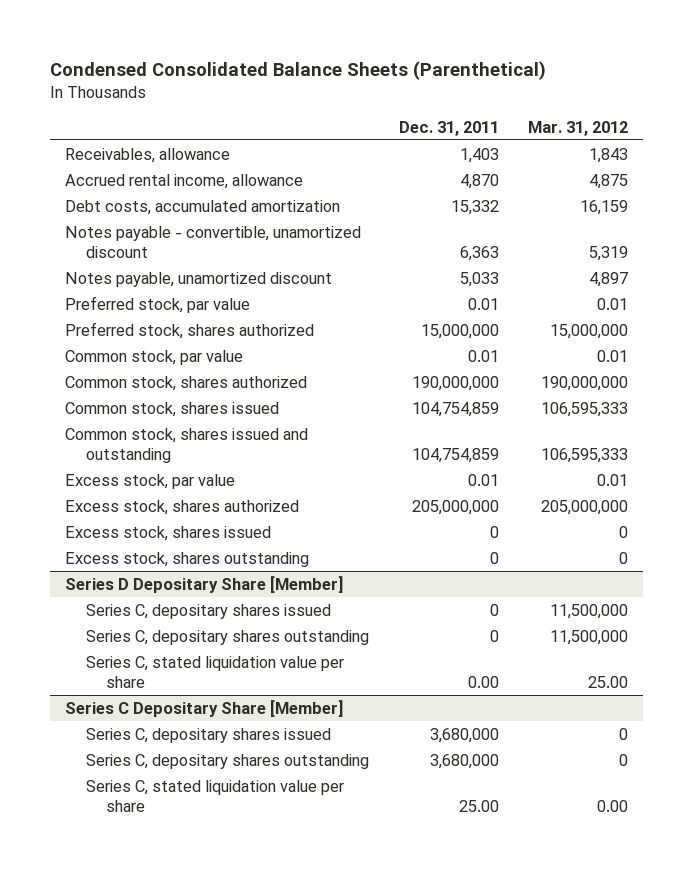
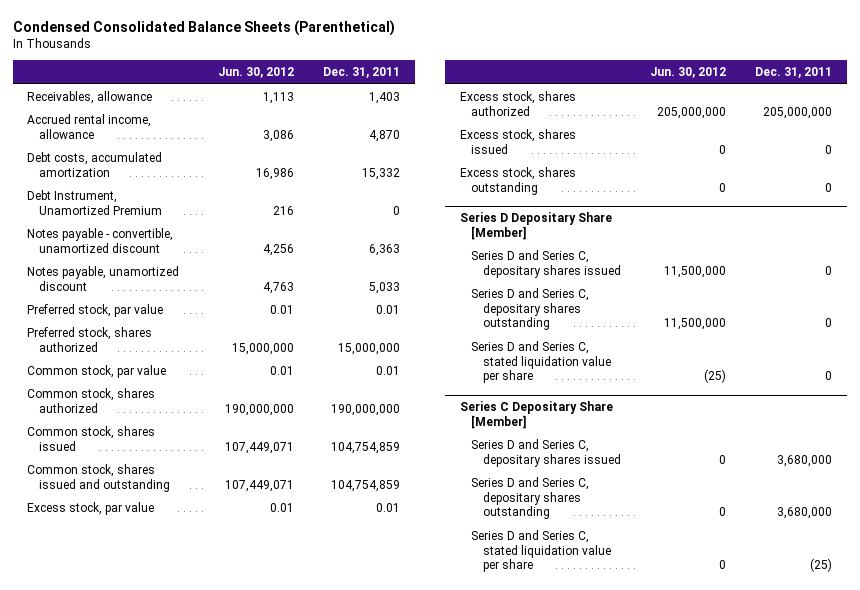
[528,120,629,136] Mar. 31, 2012 -> none
none -> [218,67,295,79] Jun. 30, 2012
none -> [27,189,163,215] Debt Instrument, Unamortized Premium
[85,603,331,619] Series C, depositary shares issued -> [471,249,622,278] Series D and Series C, depositary shares issued
[85,629,369,645] Series C, depositary shares outstanding -> [471,287,590,331] Series D and Series C, depositary shares outstanding
[85,655,344,689] Series C, stated liquidation value per share -> [471,340,612,384] Series D and Series C, stated liquidation value per share
[467,676,499,689] 0.00 -> [825,371,833,381] 0
[85,727,331,743] Series C, depositary shares issued -> [471,438,622,467] Series D and Series C, depositary shares issued
[85,753,369,769] Series C, depositary shares outstanding -> [471,476,590,520] Series D and Series C, depositary shares outstanding
[85,779,344,813] Series C, stated liquidation value per share -> [471,529,612,573] Series D and Series C, stated liquidation value per share
[458,800,499,813] 25.00 -> [810,558,833,573] (25)

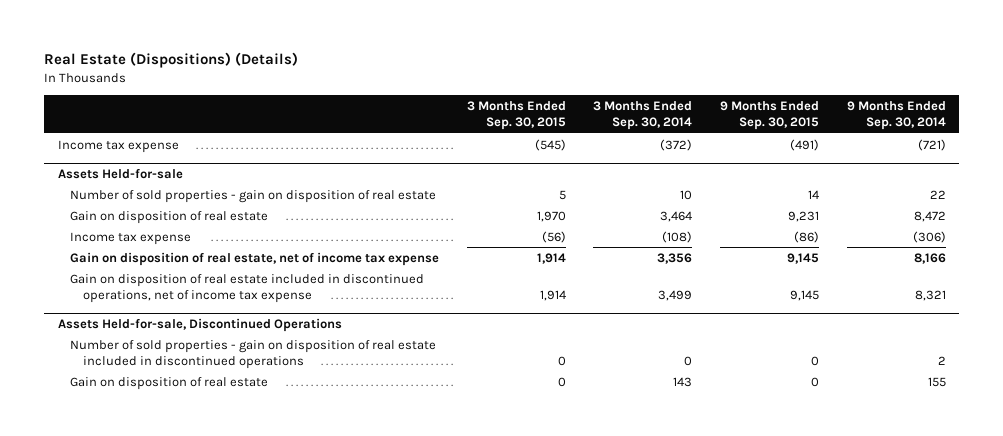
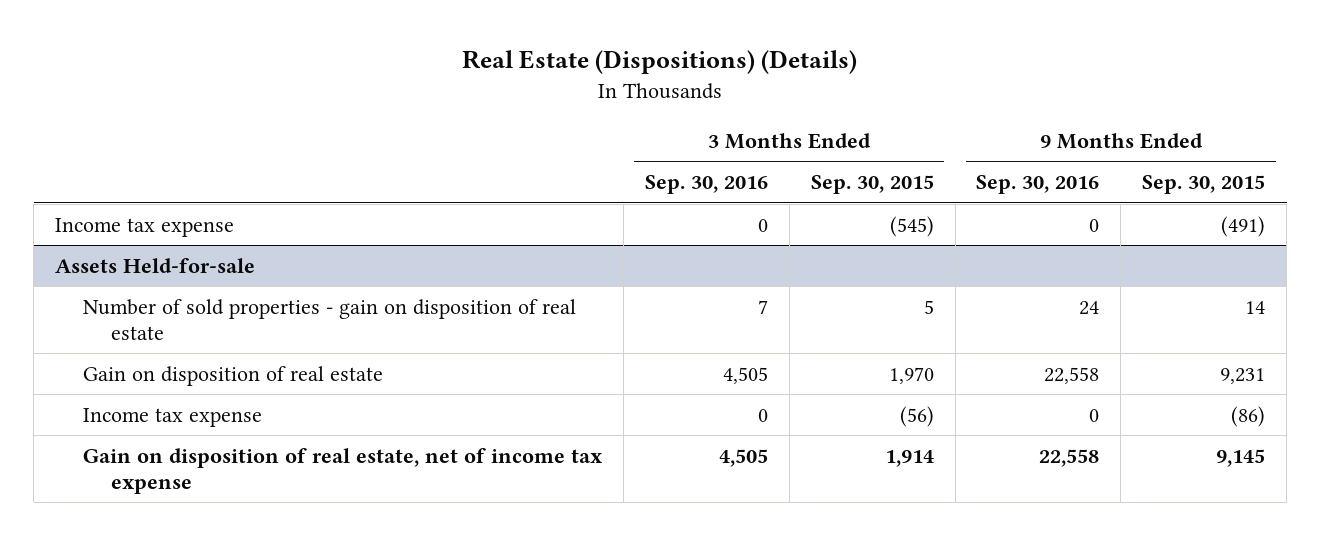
[593,100,693,131] 3 Months Ended Sep. 30, 2014 -> none
[846,100,946,131] 9 Months Ended Sep. 30, 2014 -> none
none -> [645,175,769,195] Sep. 30, 2016
none -> [976,175,1100,195] Sep. 30, 2016
[70,273,425,303] Gain on disposition of real estate included in discontinued operations, net of income tax expense -> none
[57,317,342,332] Assets Held-for-sale, Discontinued Operations -> none
[70,339,437,369] Number of sold properties - gain on disposition of real estate included in discontinued operations -> none
[70,376,269,390] Gain on disposition of real estate -> none

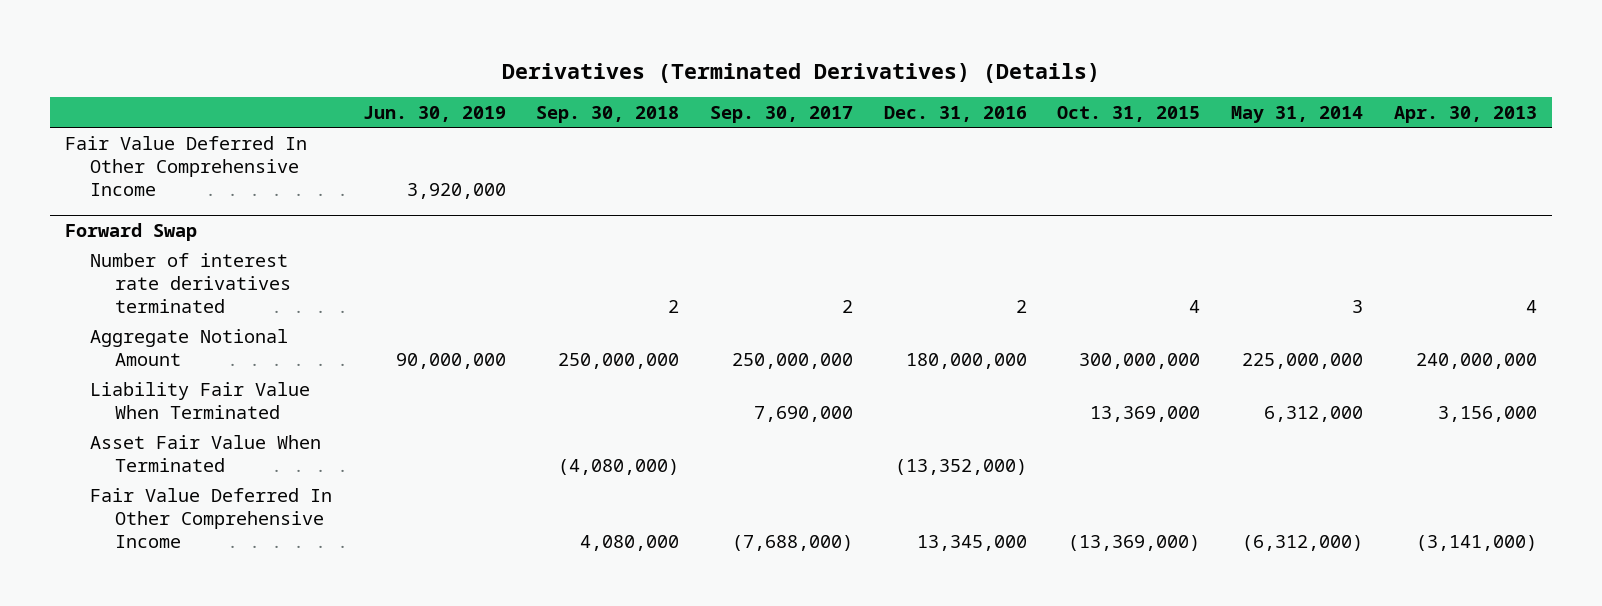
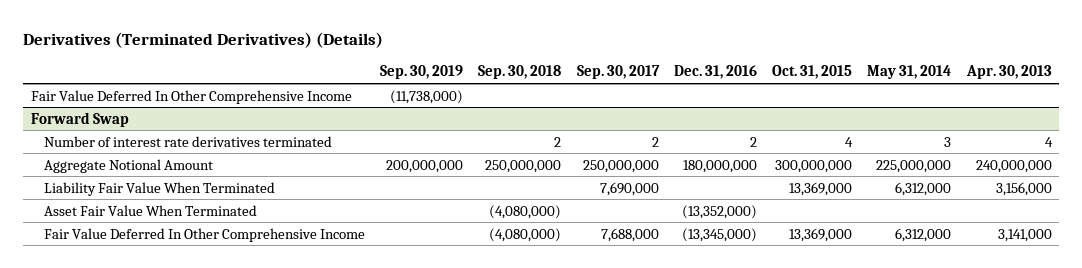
[362,105,506,122] Jun. 30, 2019 -> none
none -> [379,65,463,80] Sep. 30, 2019
[580,535,680,552] 4,080,000 -> [489,227,562,242] (4,080,000)
[732,535,854,552] (7,688,000) -> [600,227,659,242] 7,688,000
[916,535,1027,552] 13,345,000 -> [681,227,757,242] (13,345,000)
[1068,535,1201,552] (13,369,000) -> [789,227,853,242] 13,369,000
[1241,535,1363,552] (6,312,000) -> [895,227,952,242] 6,312,000
[1415,535,1537,552] (3,141,000) -> [997,228,1052,242] 3,141,000

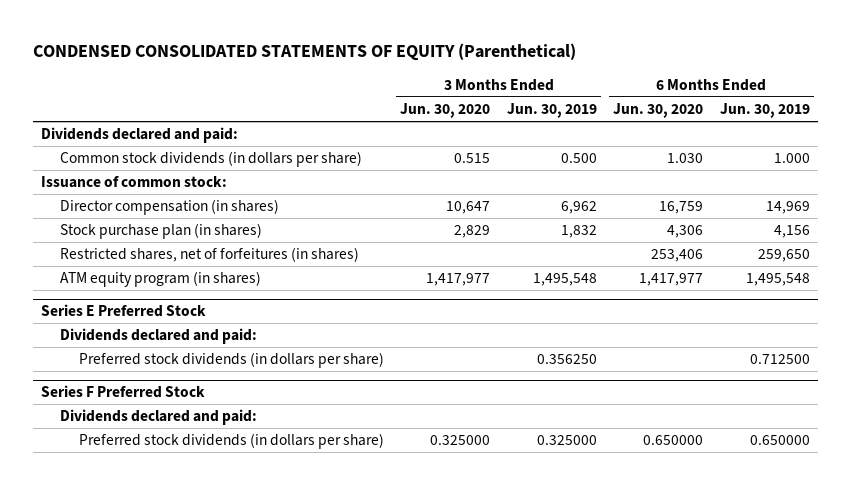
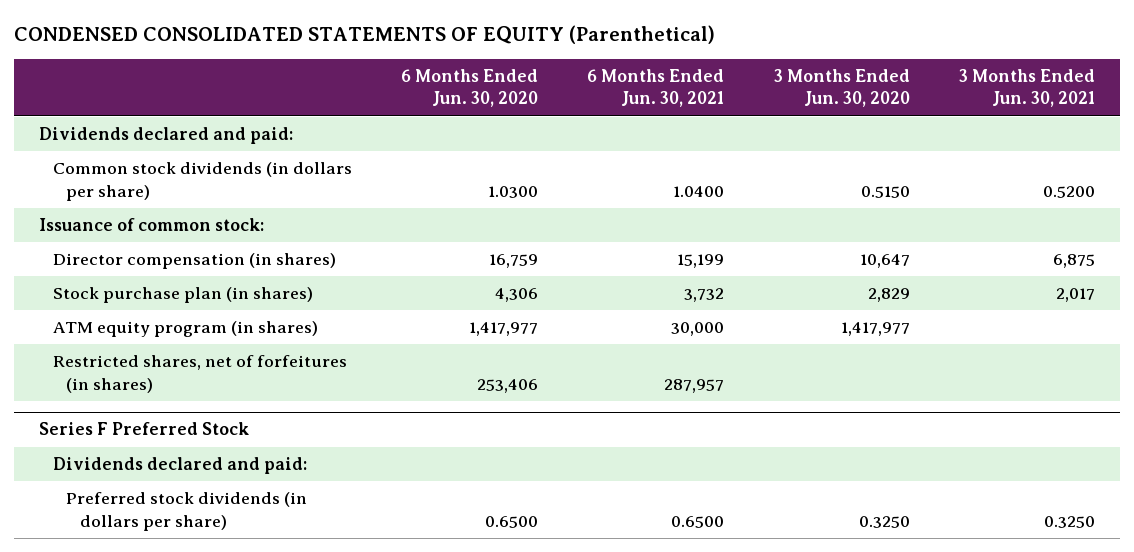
[506,103,597,119] Jun. 30, 2019 -> none
[719,103,810,119] Jun. 30, 2019 -> none
none -> [587,68,725,108] 6 Months Ended Jun. 30, 2021
none -> [959,68,1096,108] 3 Months Ended Jun. 30, 2021
[454,153,491,164] 0.515 -> [860,185,910,198] 0.5150
[667,153,704,164] 1.030 -> [487,185,538,198] 1.0300
[40,304,206,318] Series E Preferred Stock -> none
[59,328,257,345] Dividends declared and paid: -> none
[78,352,384,369] Preferred stock dividends (in dollars per share) -> none
[59,247,359,263] Restricted shares, net of forfeitures (in shares) -> [52,355,347,393] Restricted shares, net of forfeitures (in shares)
[430,435,491,446] 0.325000 -> [858,515,910,528] 0.3250
[643,435,704,446] 0.650000 -> [484,515,538,528] 0.6500

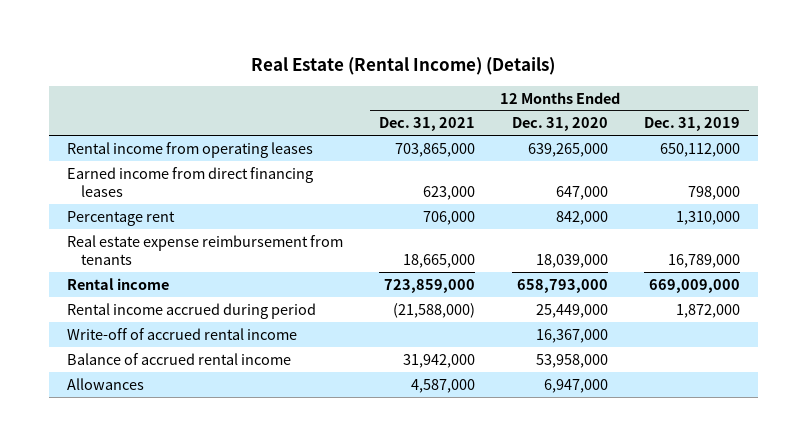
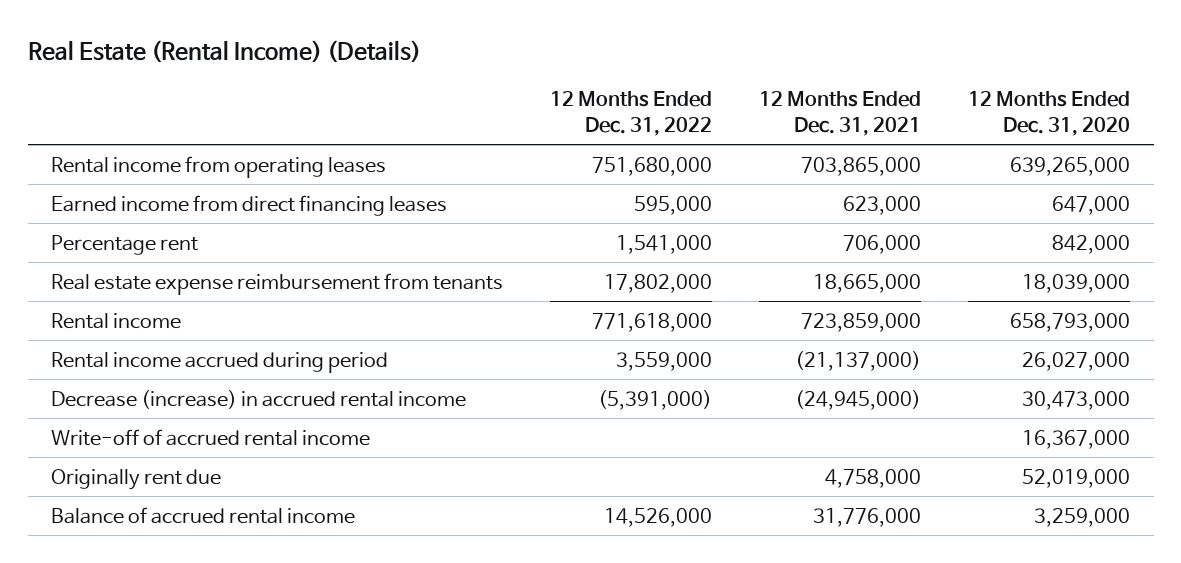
[643,117,740,132] Dec. 31, 2019 -> none
none -> [550,91,713,136] 12 Months Ended Dec. 31, 2022
[393,302,476,318] (21,588,000) -> [795,351,922,372] (21,137,000)
[535,303,608,318] 25,449,000 -> [1022,352,1131,372] 26,027,000
none -> [51,390,467,410] Decrease (increase) in accrued rental income
[66,377,144,390] Allowances -> none
none -> [51,469,222,491] Originally rent due
[403,353,476,368] 31,942,000 -> [813,508,922,528] 31,776,000
[535,353,608,368] 53,958,000 -> [1034,508,1131,528] 3,259,000

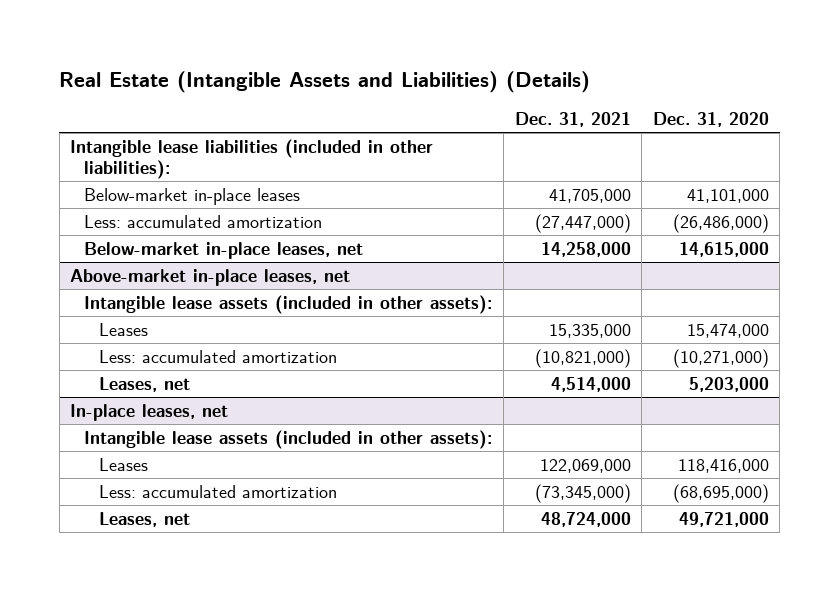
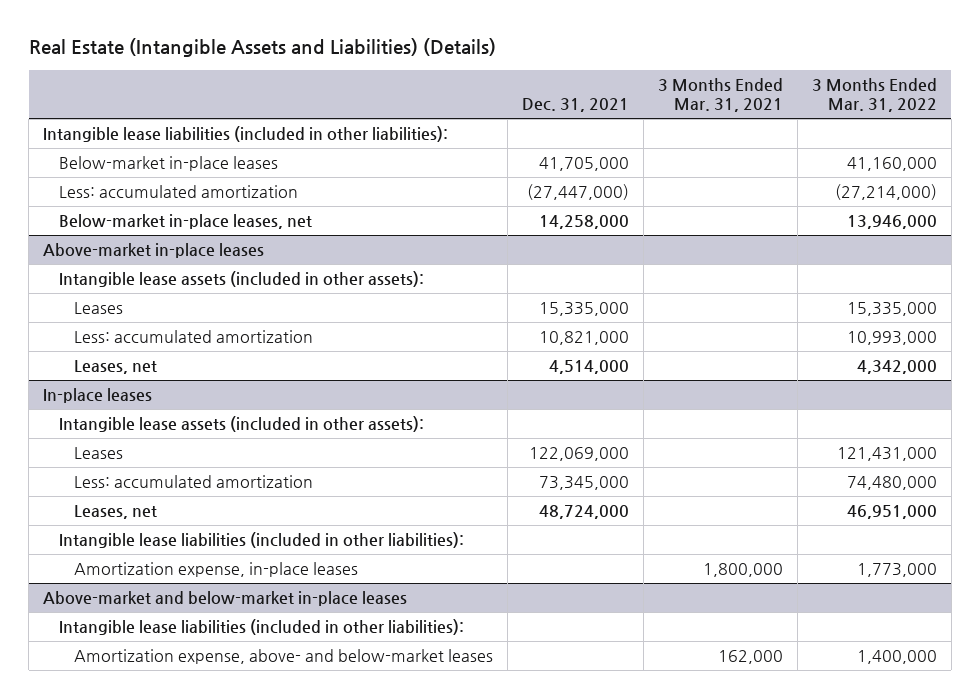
[652,112,769,128] Dec. 31, 2020 -> none
none -> [658,77,784,113] 3 Months Ended Mar. 31, 2021
none -> [812,77,938,113] 3 Months Ended Mar. 31, 2022
[70,268,351,286] Above-market in-place leases, net -> [43,243,265,259] Above-market in-place leases
[534,348,631,368] (10,821,000) -> [539,331,630,346] 10,821,000
[70,403,229,421] In-place leases, net -> [43,388,153,404] In-place leases
[534,483,631,503] (73,345,000) -> [539,476,630,491] 73,345,000
none -> [58,532,464,549] Intangible lease liabilities (included in other liabilities):
none -> [74,562,359,578] Amortization expense, in-place leases
none -> [43,591,408,607] Above-market and below-market in-place leases
none -> [58,619,464,636] Intangible lease liabilities (included in other liabilities):
none -> [74,649,494,665] Amortization expense, above- and below-market leases

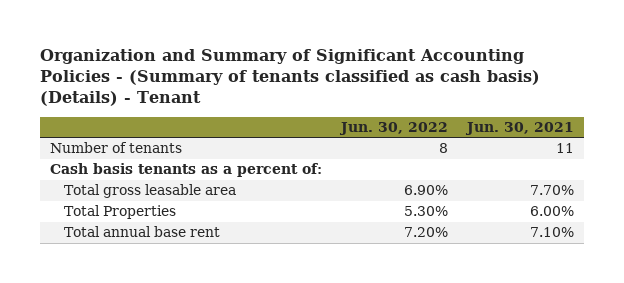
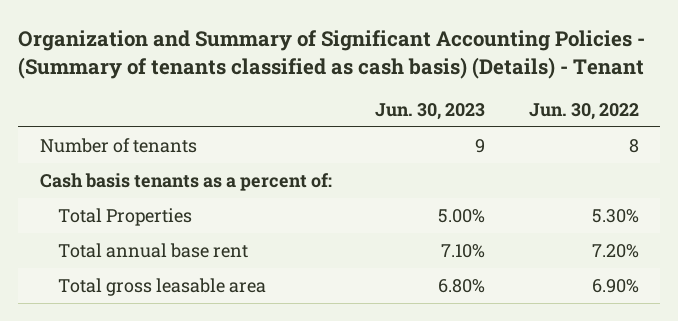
[465,121,575,135] Jun. 30, 2021 -> none
none -> [375,102,486,120] Jun. 30, 2023
[63,184,236,199] Total gross leasable area -> [58,278,267,297] Total gross leasable area

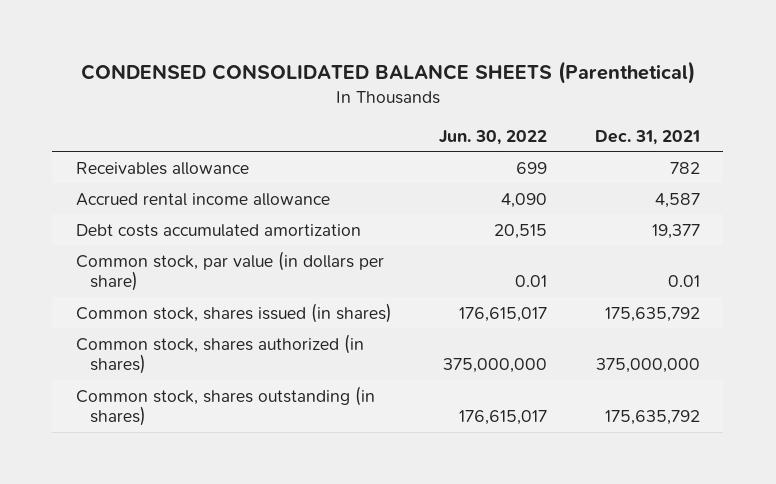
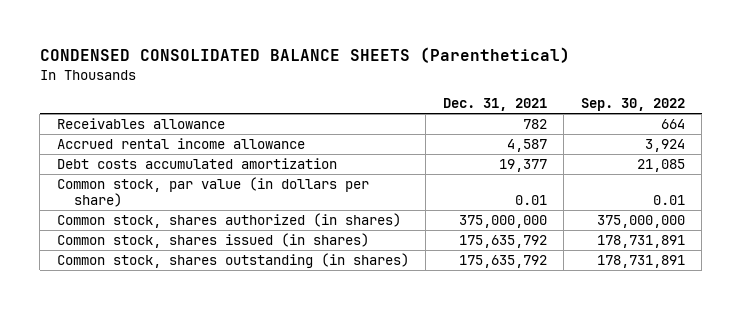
[439,129,548,145] Jun. 30, 2022 -> none
none -> [580,98,685,112] Sep. 30, 2022
[76,302,393,323] Common stock, shares issued (in shares) -> [56,232,369,248] Common stock, shares issued (in shares)

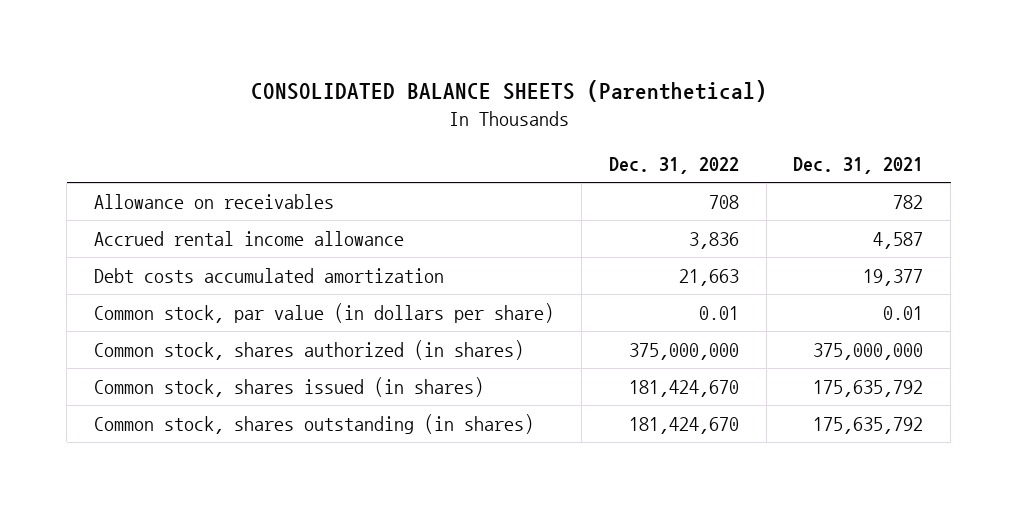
[39,47,570,64] CONDENSED CONSOLIDATED BALANCE SHEETS (Parenthetical) -> [250,80,767,103] CONSOLIDATED BALANCE SHEETS (Parenthetical)
[580,98,685,112] Sep. 30, 2022 -> none
none -> [608,157,739,175] Dec. 31, 2022
[56,117,225,129] Receivables allowance -> [94,193,335,209] Allowance on receivables

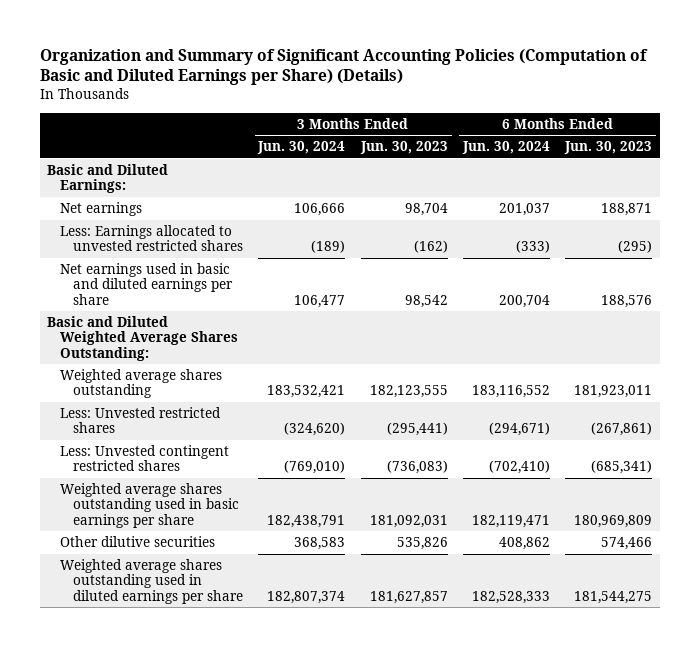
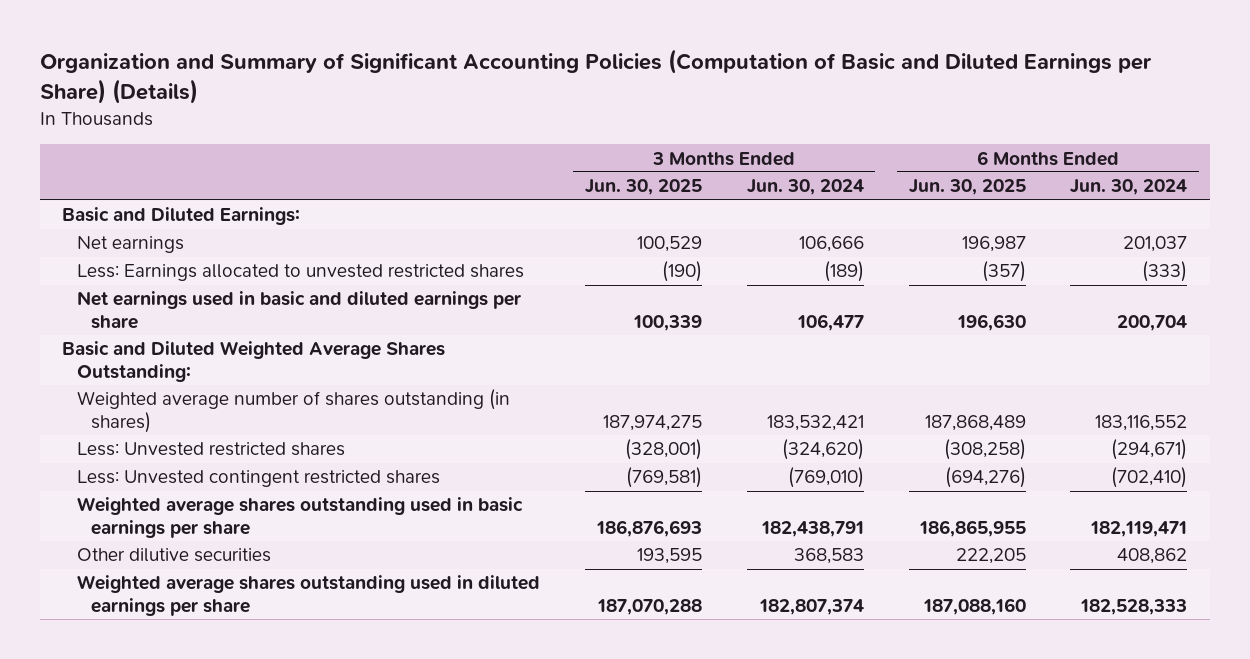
[359,141,448,155] Jun. 30, 2023 -> none
[564,141,653,155] Jun. 30, 2023 -> none
none -> [584,179,702,196] Jun. 30, 2025
none -> [908,179,1026,196] Jun. 30, 2025
[60,369,223,399] Weighted average shares outstanding -> [76,389,510,433] Weighted average number of shares outstanding (in shares)

